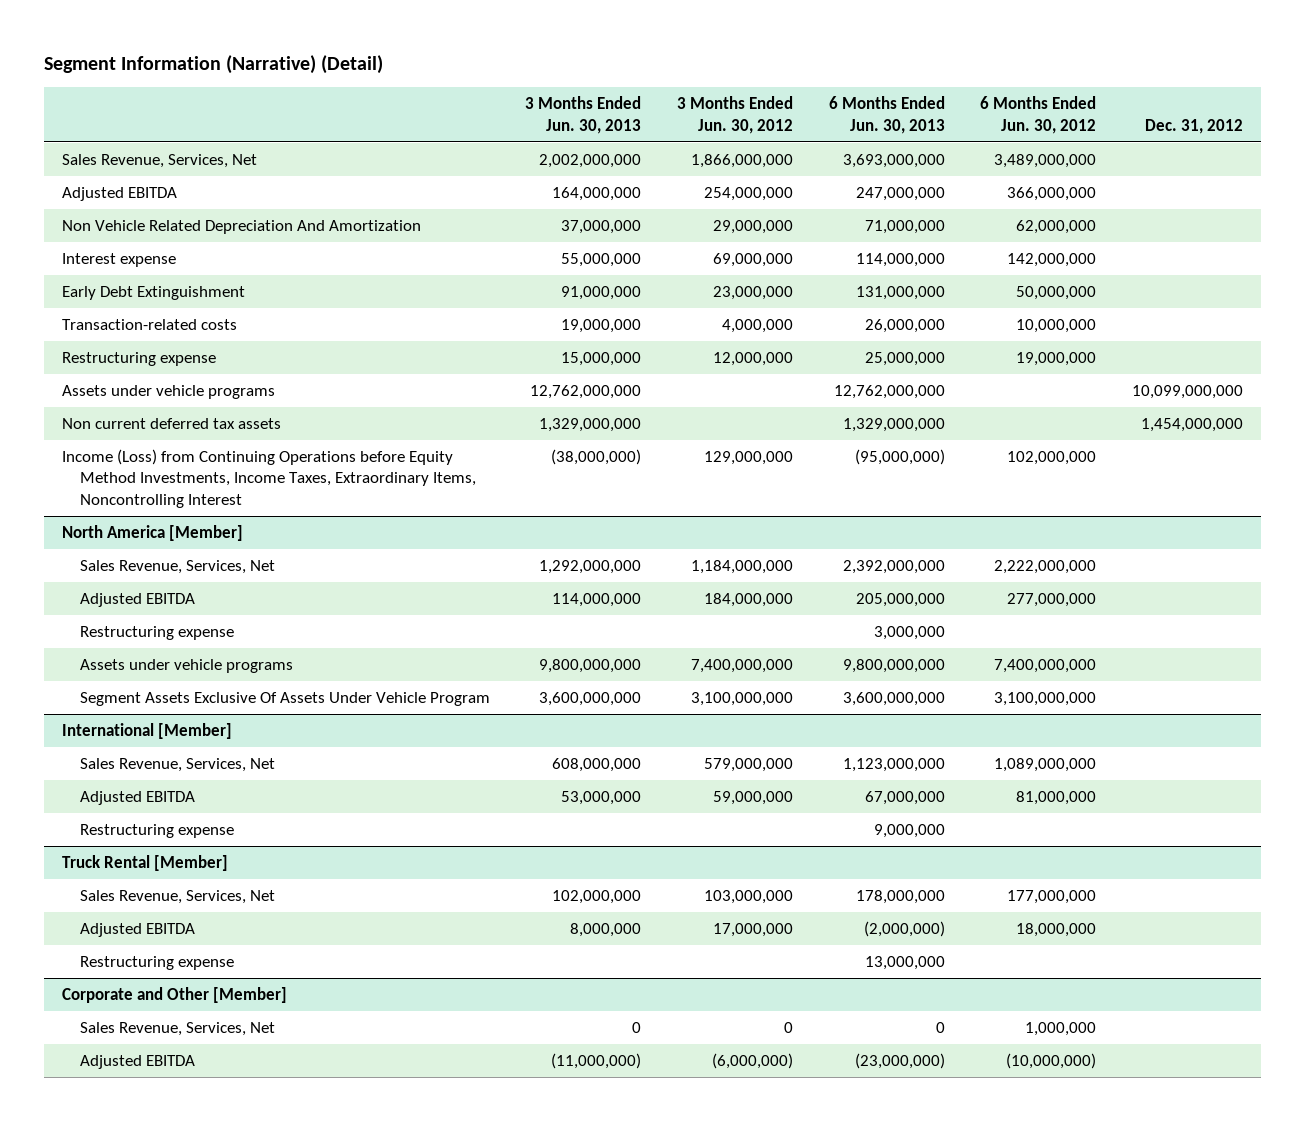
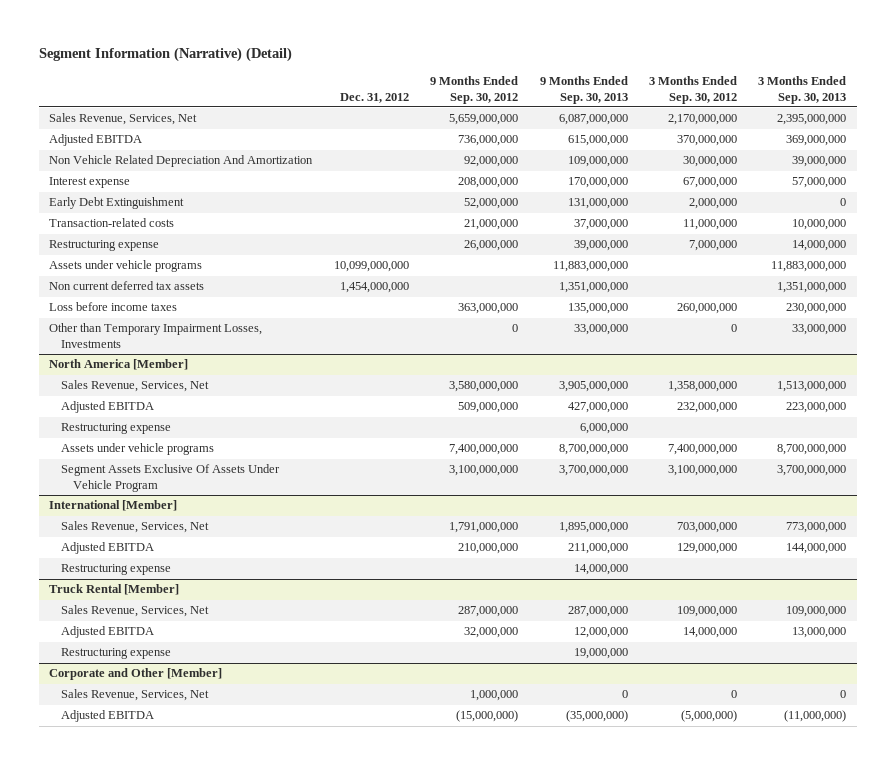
[525,96,642,134] 3 Months Ended Jun. 30, 2013 -> none
[677,96,794,134] 3 Months Ended Jun. 30, 2012 -> none
[828,96,945,134] 6 Months Ended Jun. 30, 2013 -> none
[980,96,1097,134] 6 Months Ended Jun. 30, 2012 -> none
none -> [430,76,519,104] 9 Months Ended Sep. 30, 2012
none -> [539,76,628,104] 9 Months Ended Sep. 30, 2013
none -> [648,76,737,104] 3 Months Ended Sep. 30, 2012
none -> [758,76,847,104] 3 Months Ended Sep. 30, 2013
[61,449,476,508] Income (Loss) from Continuing Operations before Equity Method Investments, Income Taxes, Extraordinary Items, Noncontrolling Interest -> [49,302,178,312] Loss before income taxes
none -> [49,323,263,348] Other than Temporary Impairment Losses, Investments

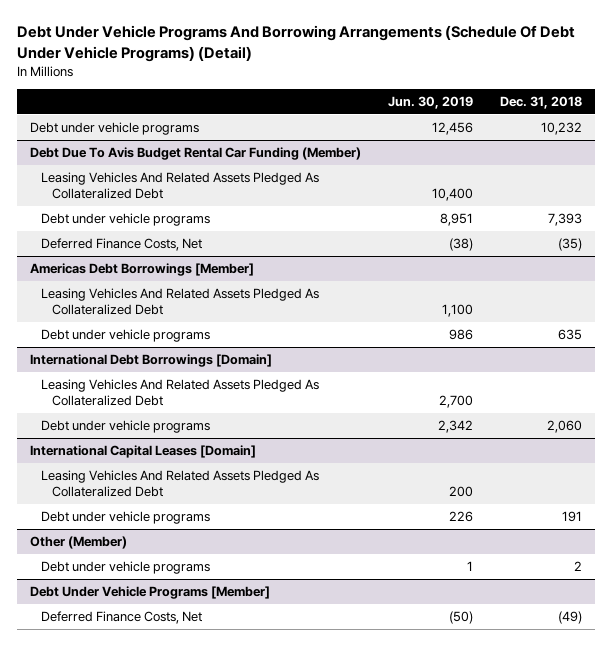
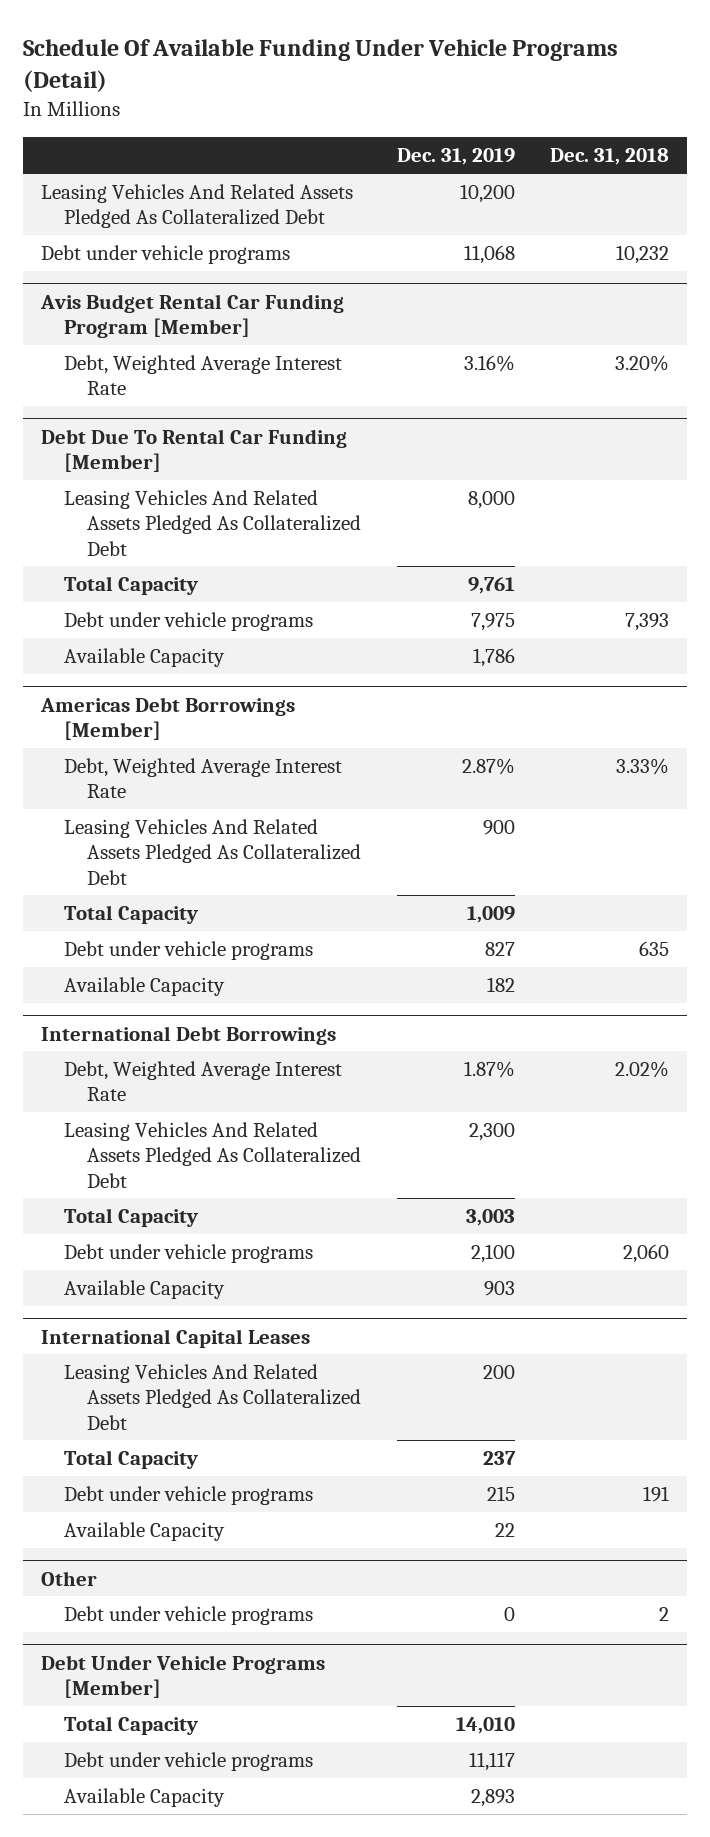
[16,25,575,62] Debt Under Vehicle Programs And Borrowing Arrangements (Schedule Of Debt Under Vehicle Programs) (Detail) -> [23,38,619,93] Schedule Of Available Funding Under Vehicle Programs (Detail)
[387,96,473,110] Jun. 30, 2019 -> none
none -> [396,148,515,166] Dec. 31, 2019
none -> [40,184,353,229] Leasing Vehicles And Related Assets Pledged As Collateralized Debt
none -> [39,293,344,338] Avis Budget Rental Car Funding Program [Member]
none -> [63,355,342,396] Debt, Weighted Average Interest Rate
[30,147,362,161] Debt Due To Avis Budget Rental Car Funding (Member) -> [40,428,347,472] Debt Due To Rental Car Funding [Member]
none -> [63,576,198,596] Total Capacity
[41,238,203,252] Deferred Finance Costs, Net -> none
none -> [63,648,225,668] Available Capacity
none -> [63,758,342,799] Debt, Weighted Average Interest Rate
none -> [63,905,198,925] Total Capacity
none -> [63,977,225,997] Available Capacity
[30,354,273,368] International Debt Borrowings [Domain] -> [40,1025,336,1045] International Debt Borrowings
none -> [63,1061,342,1102] Debt, Weighted Average Interest Rate
none -> [63,1208,198,1228] Total Capacity
none -> [63,1280,225,1300] Available Capacity
[30,445,257,459] International Capital Leases [Domain] -> [40,1328,310,1348] International Capital Leases
none -> [63,1450,198,1470] Total Capacity
none -> [63,1522,225,1542] Available Capacity
[30,536,128,550] Other (Member) -> [40,1570,97,1586] Other
[41,611,203,625] Deferred Finance Costs, Net -> none
none -> [63,1716,198,1736] Total Capacity
none -> [63,1752,313,1772] Debt under vehicle programs
none -> [63,1788,225,1808] Available Capacity

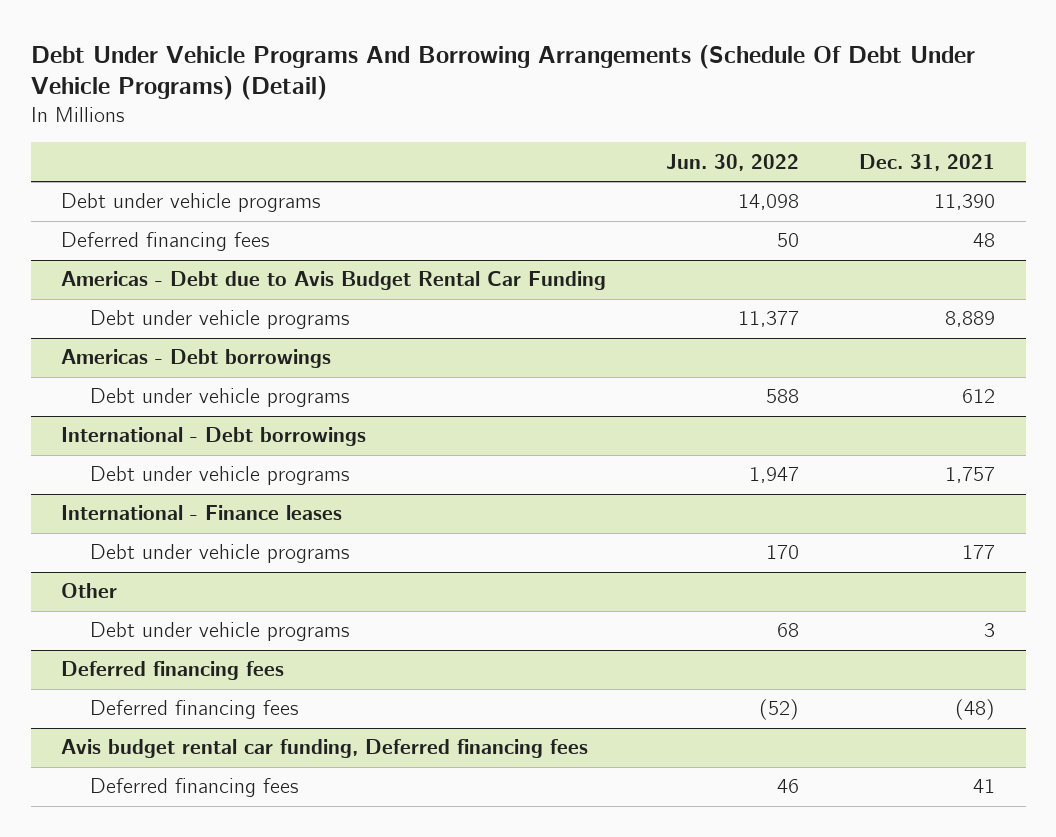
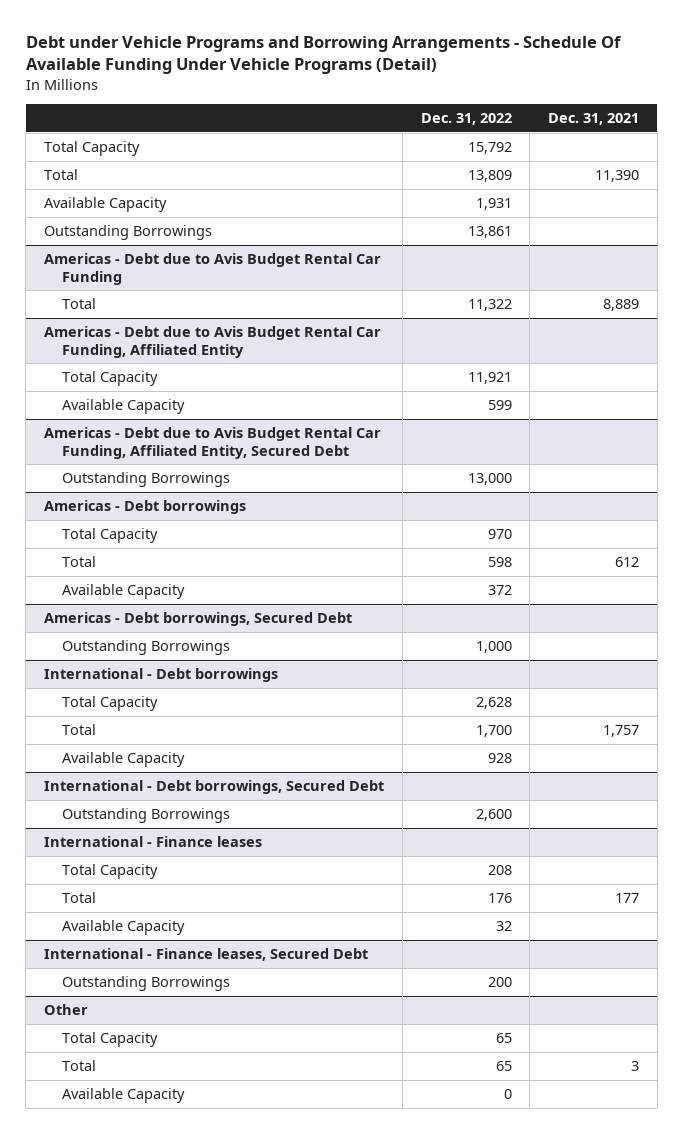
[30,44,975,101] Debt Under Vehicle Programs And Borrowing Arrangements (Schedule Of Debt Under Vehicle Programs) (Detail) -> [25,36,622,75] Debt under Vehicle Programs and Borrowing Arrangements - Schedule Of Available Funding Under Vehicle Programs (Detail)
[666,153,800,171] Jun. 30, 2022 -> none
none -> [420,113,512,126] Dec. 31, 2022
[60,232,269,252] Deferred financing fees -> none
none -> [44,141,141,157] Total Capacity
[60,193,320,213] Debt under vehicle programs -> [44,169,79,181] Total
none -> [44,197,168,213] Available Capacity
none -> [44,225,213,241] Outstanding Borrowings
[89,310,349,330] Debt under vehicle programs -> [62,298,97,310] Total
none -> [44,326,382,358] Americas - Debt due to Avis Budget Rental Car Funding, Affiliated Entity
none -> [62,371,159,387] Total Capacity
none -> [62,399,186,415] Available Capacity
none -> [44,427,382,459] Americas - Debt due to Avis Budget Rental Car Funding, Affiliated Entity, Secured Debt
none -> [62,472,231,488] Outstanding Borrowings
none -> [62,528,159,544] Total Capacity
[89,388,349,408] Debt under vehicle programs -> [62,556,97,568] Total
none -> [62,584,186,600] Available Capacity
none -> [44,612,353,627] Americas - Debt borrowings, Secured Debt
none -> [62,640,231,656] Outstanding Borrowings
none -> [62,696,159,712] Total Capacity
[89,466,349,486] Debt under vehicle programs -> [62,724,97,736] Total
none -> [62,752,186,768] Available Capacity
none -> [44,780,385,795] International - Debt borrowings, Secured Debt
none -> [62,808,231,824] Outstanding Borrowings
none -> [62,864,159,880] Total Capacity
[89,544,349,564] Debt under vehicle programs -> [62,892,97,904] Total
none -> [62,920,186,936] Available Capacity
none -> [44,948,369,962] International - Finance leases, Secured Debt
none -> [62,976,231,992] Outstanding Borrowings
[60,661,284,681] Deferred financing fees -> none
[89,700,298,720] Deferred financing fees -> none
[60,739,588,759] Avis budget rental car funding, Deferred financing fees -> none
[89,778,298,798] Deferred financing fees -> none
none -> [62,1032,159,1048] Total Capacity
[89,622,349,642] Debt under vehicle programs -> [62,1060,97,1072] Total
none -> [62,1088,186,1104] Available Capacity

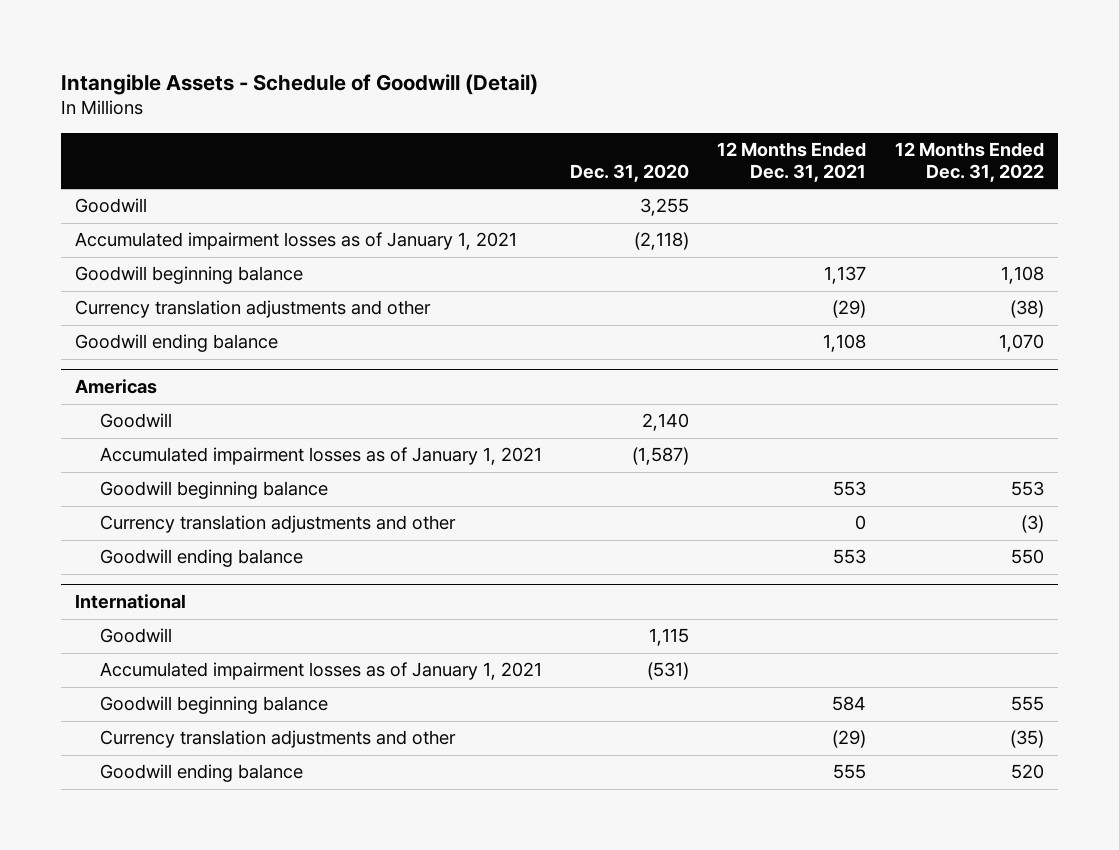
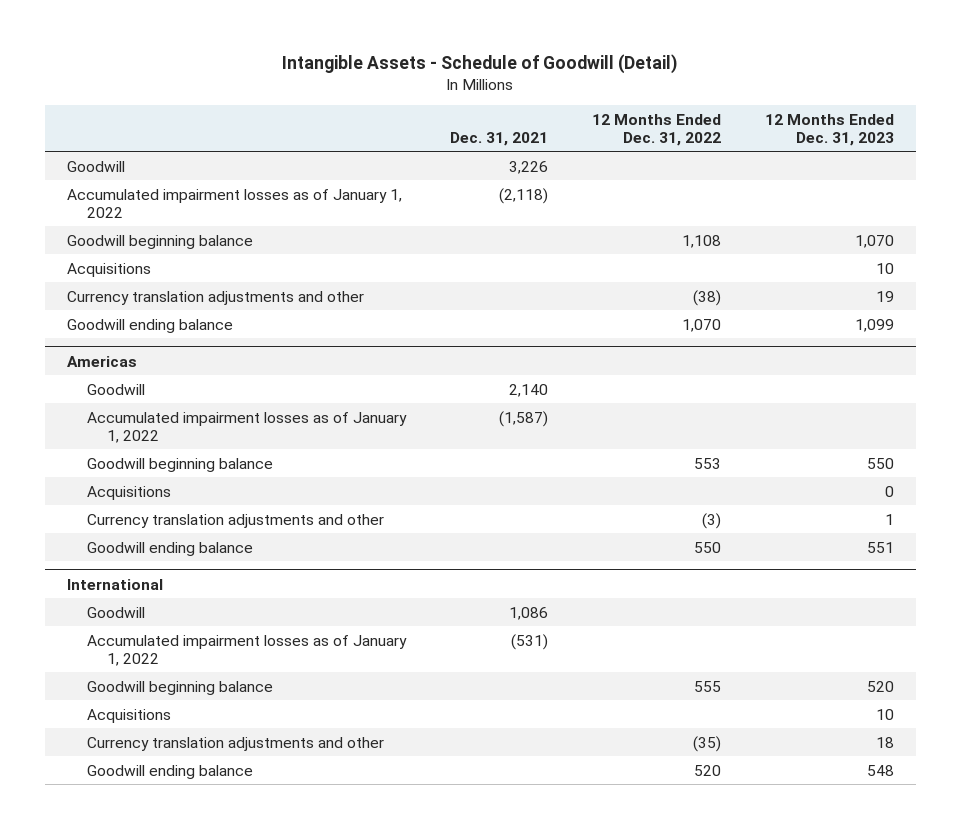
[570,163,690,182] Dec. 31, 2020 -> none
[717,141,867,182] 12 Months Ended Dec. 31, 2021 -> none
none -> [449,131,548,146] Dec. 31, 2021
none -> [764,113,894,146] 12 Months Ended Dec. 31, 2023
[75,232,518,251] Accumulated impairment losses as of January 1, 2021 -> [67,188,403,218] Accumulated impairment losses as of January 1, 2022
none -> [67,262,152,277] Acquisitions
[99,447,542,466] Accumulated impairment losses as of January 1, 2021 -> [86,411,407,443] Accumulated impairment losses as of January 1, 2022
none -> [86,485,171,500] Acquisitions
[99,662,542,681] Accumulated impairment losses as of January 1, 2021 -> [86,634,407,666] Accumulated impairment losses as of January 1, 2022
none -> [86,708,171,723] Acquisitions

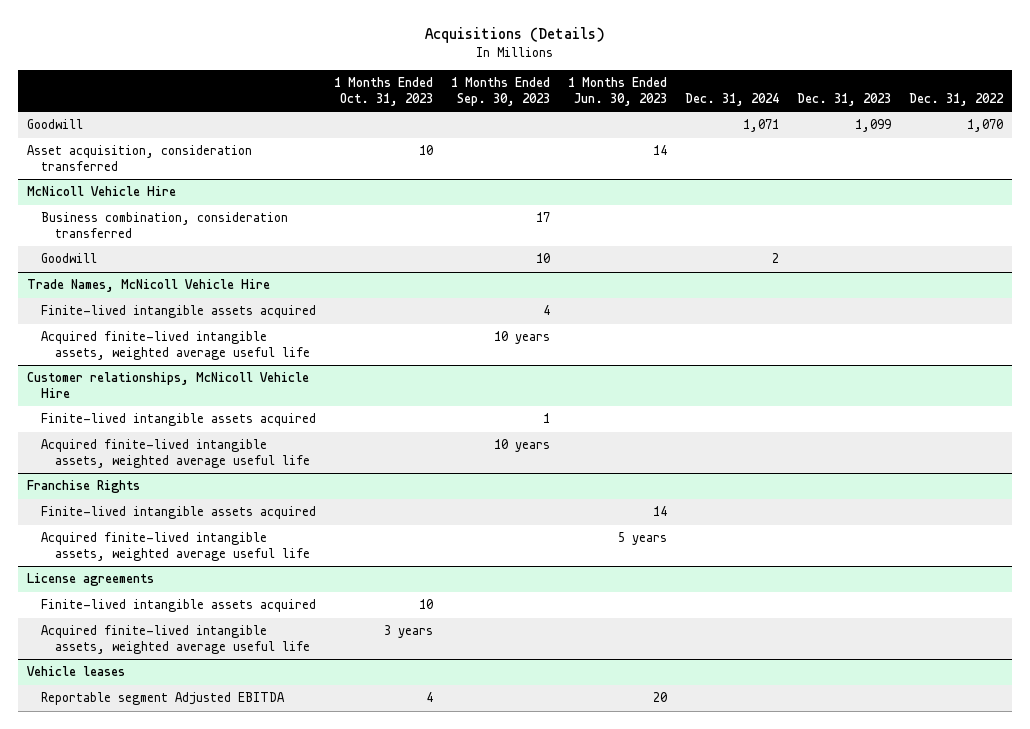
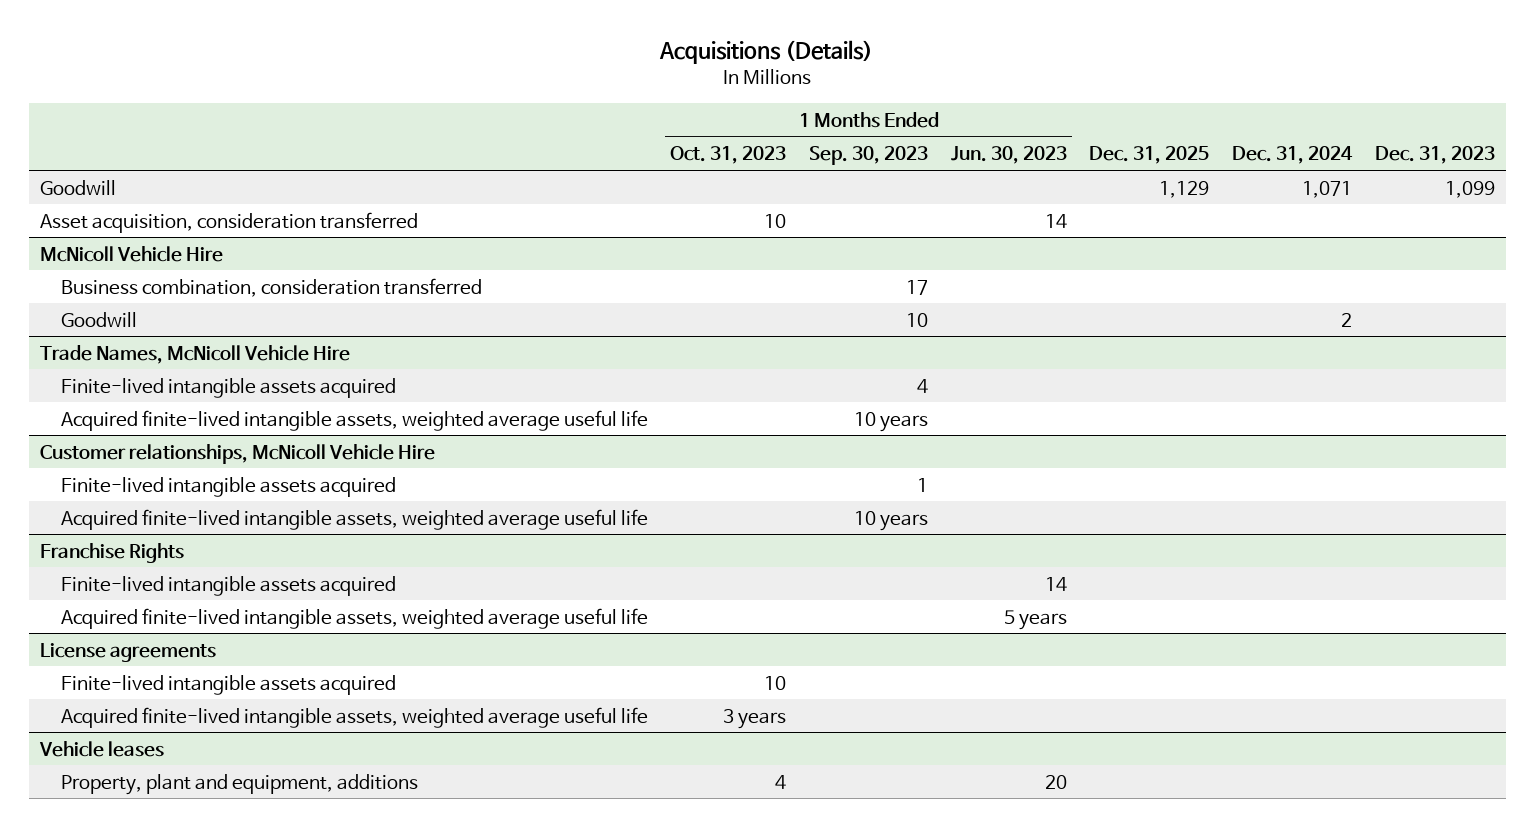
[908,92,1004,106] Dec. 31, 2022 -> none
none -> [1089,146,1210,165] Dec. 31, 2025
[40,692,285,706] Reportable segment Adjusted EBITDA -> [60,773,418,795] Property, plant and equipment, additions

